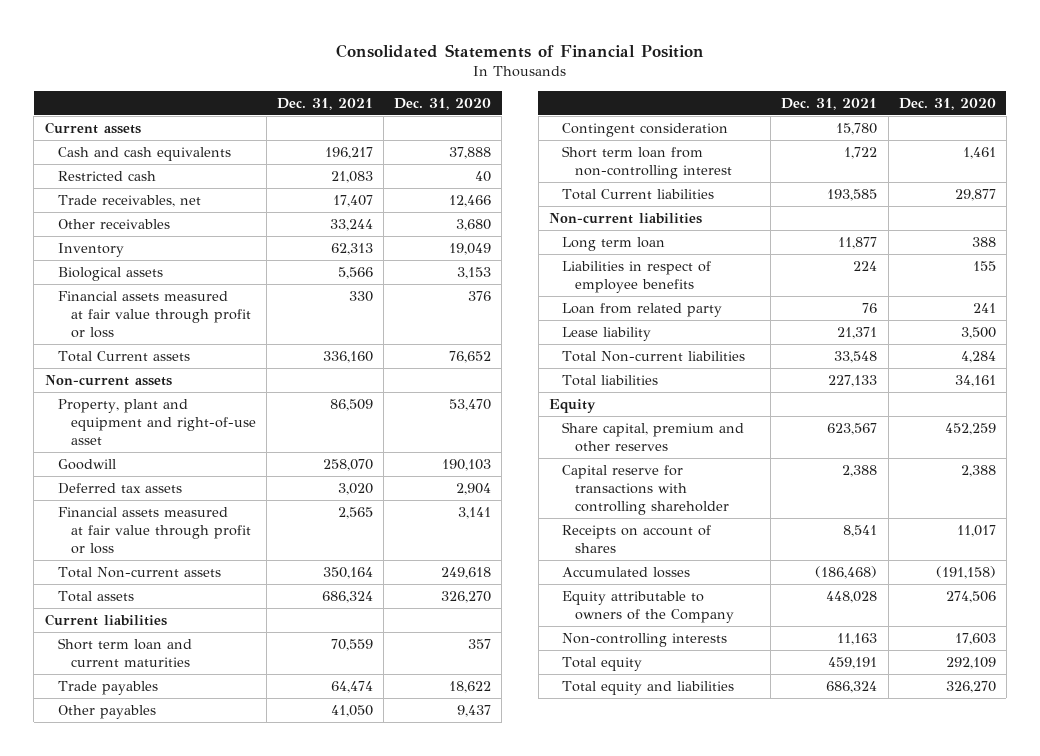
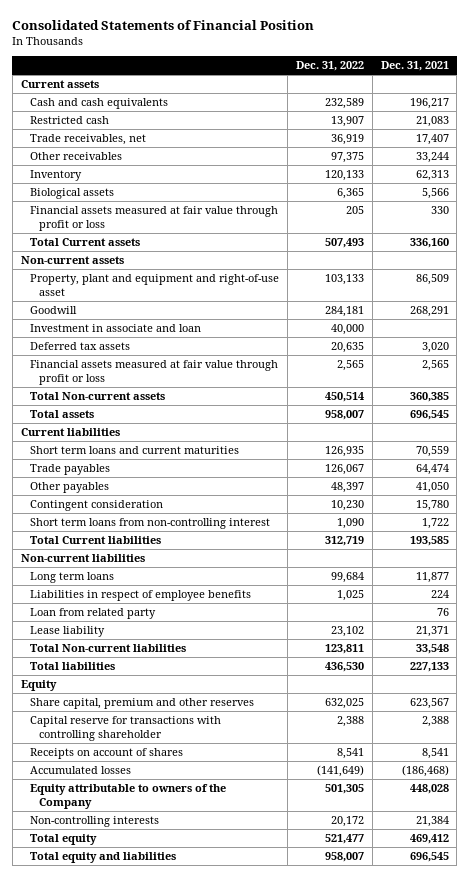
[394,97,492,110] Dec. 31, 2020 -> none
none -> [295,60,364,71] Dec. 31, 2022
[323,459,374,472] 258,070 -> [409,306,449,318] 268,291
none -> [29,324,201,333] Investment in associate and loan
[323,567,374,580] 350,164 -> [409,392,449,403] 360,385
[322,591,374,604] 686,324 -> [409,410,449,421] 696,545
[57,638,192,668] Short term loan and current maturities -> [29,446,239,455] Short term loans and current maturities
[562,146,733,180] Short term loan from non-controlling interest -> [29,518,270,530] Short term loans from non-controlling interest
[562,237,666,252] Long term loan -> [29,572,114,584] Long term loans
[837,633,878,646] 11,163 -> [415,816,449,828] 21,384
[828,657,878,670] 459,191 -> [409,834,449,845] 469,412
[826,681,878,694] 686,324 -> [409,852,449,863] 696,545

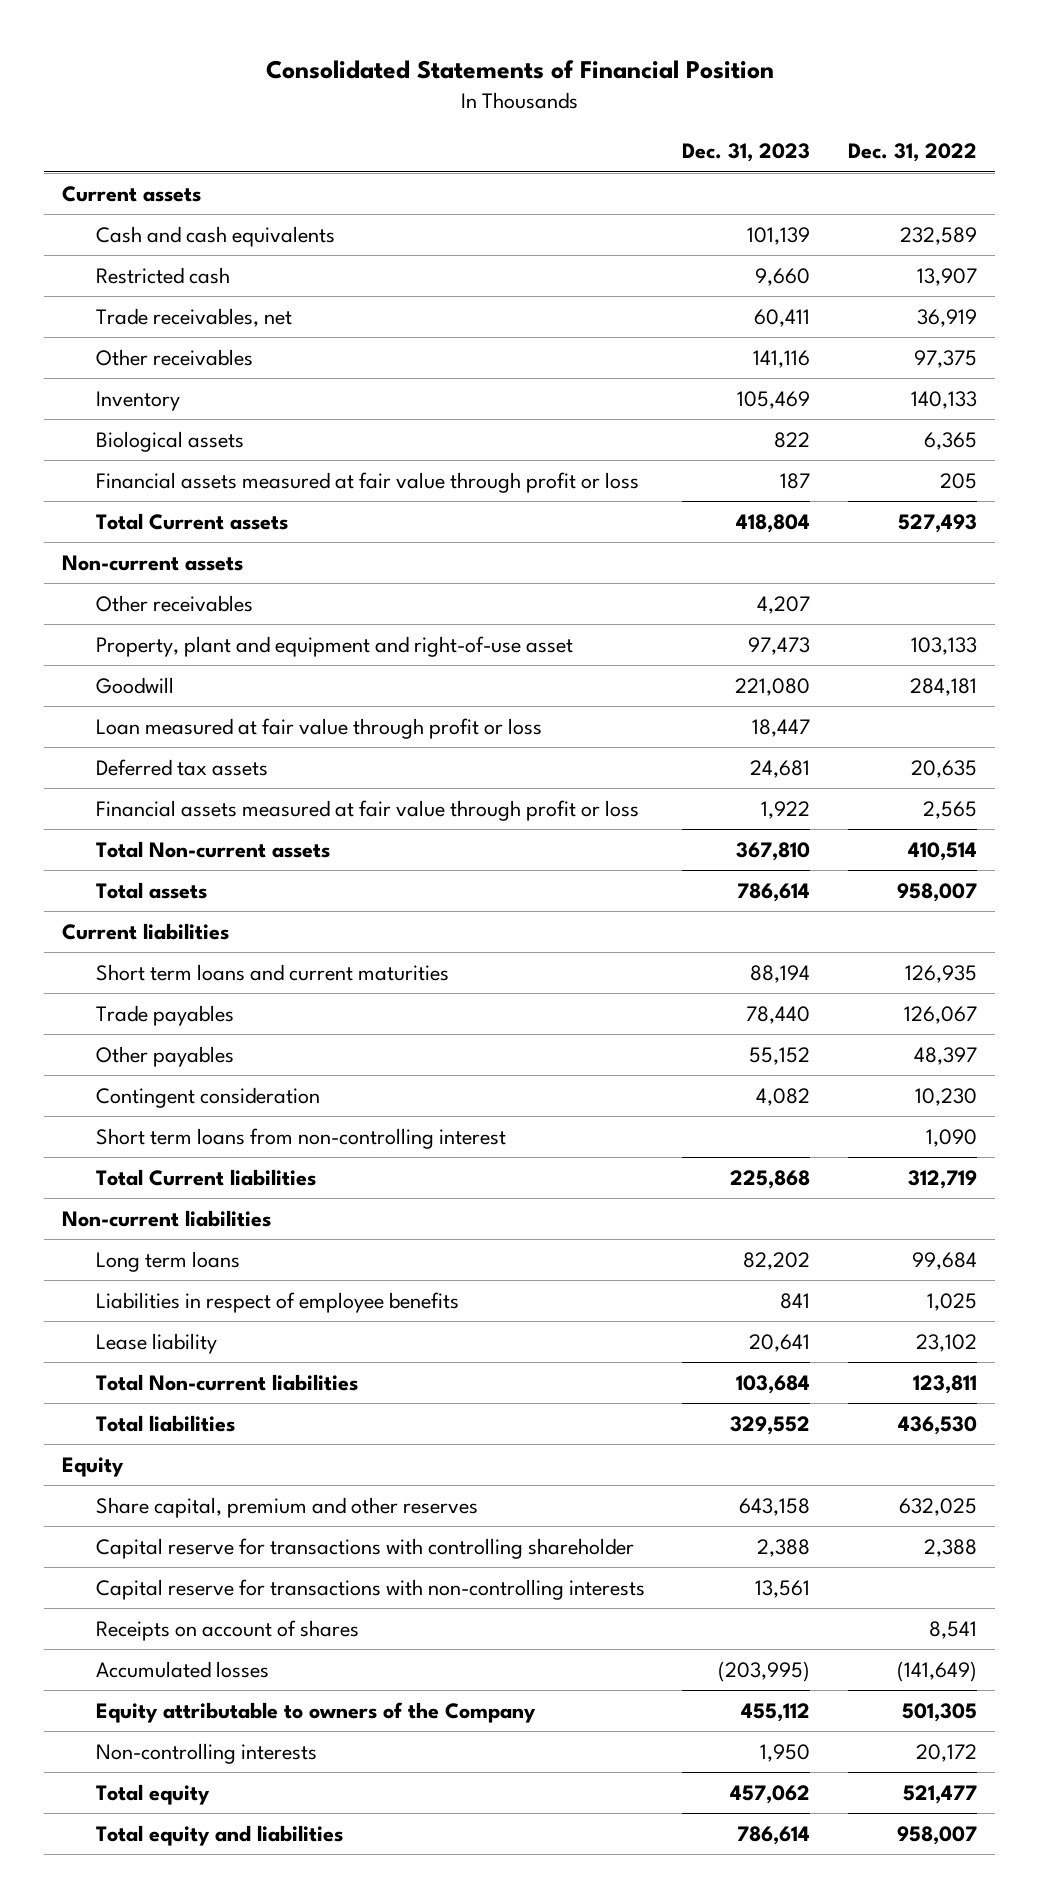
[380,60,449,71] Dec. 31, 2021 -> none
none -> [682,143,811,163] Dec. 31, 2023
[324,170,364,182] 120,133 -> [910,391,977,410] 140,133
[324,238,364,249] 507,493 -> [897,514,977,534] 527,493
none -> [96,595,254,613] Other receivables
[29,324,201,333] Investment in associate and loan -> none
none -> [96,718,543,740] Loan measured at fair value through profit or loss
[324,392,364,403] 450,514 -> [907,842,977,862] 410,514
[29,608,156,620] Loan from related party -> none
none -> [96,1579,646,1601] Capital reserve for transactions with non-controlling interests

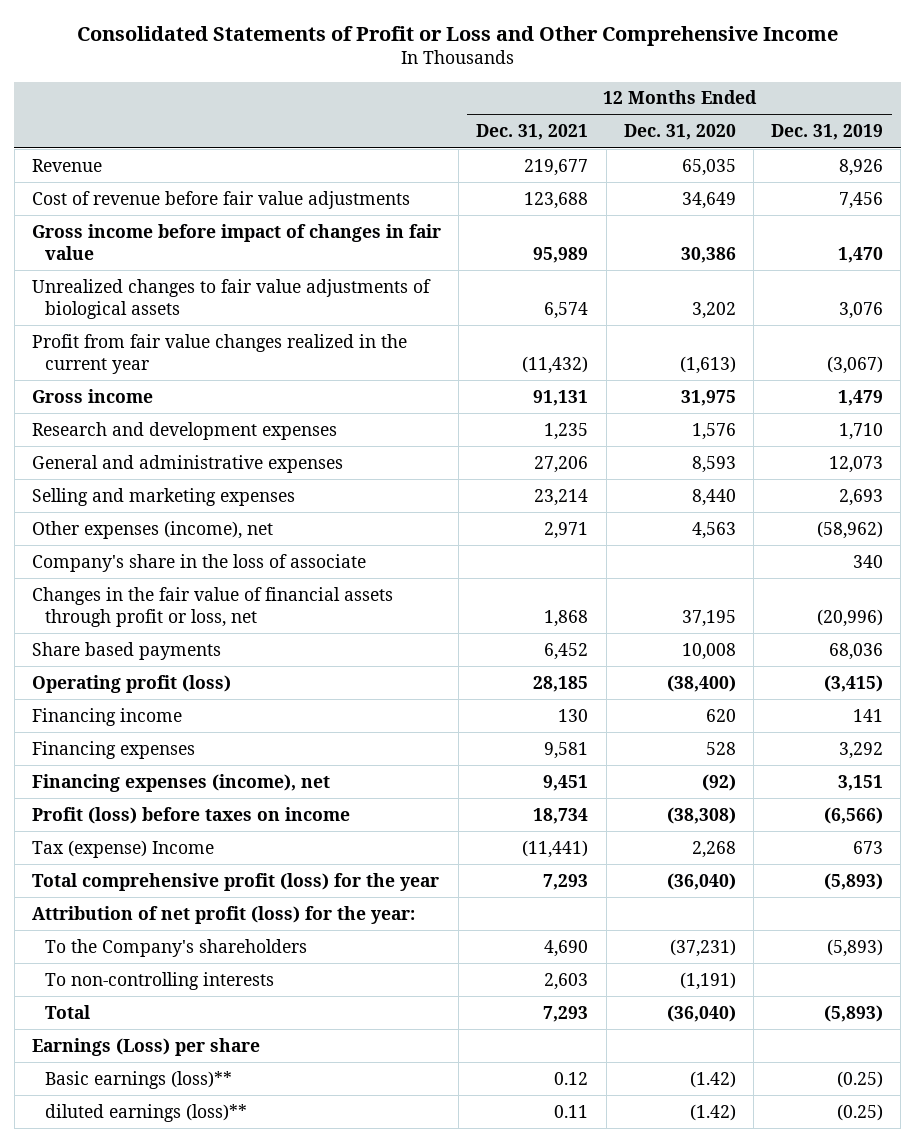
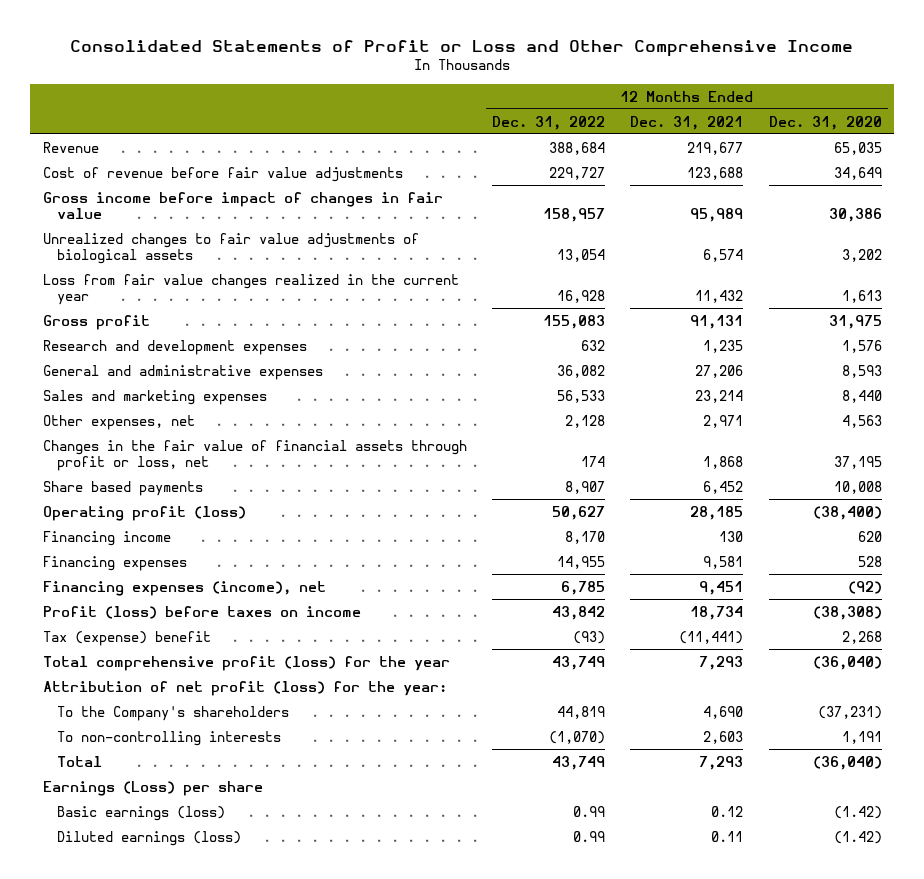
[771,124,884,141] Dec. 31, 2019 -> none
none -> [492,115,606,130] Dec. 31, 2022
[31,333,407,374] Profit from fair value changes realized in the current year -> [42,273,459,305] Loss from fair value changes realized in the current year
[522,355,589,374] (11,432) -> [695,289,744,303] 11,432
[679,355,736,374] (1,613) -> [841,289,882,303] 1,613
[31,388,153,403] Gross income -> [42,314,150,330] Gross profit
[31,553,366,572] Company's share in the loss of associate -> none
[31,487,295,506] Selling and marketing expenses -> [42,389,267,405] Sales and marketing expenses
[31,520,273,539] Other expenses (income), net -> [42,414,195,430] Other expenses, net
[31,839,214,858] Tax (expense) Income -> [42,630,211,646] Tax (expense) benefit
[679,971,736,990] (1,191) -> [841,730,882,744] 1,191
[45,1070,233,1089] Basic earnings (loss)** -> [57,805,226,821] Basic earnings (loss)
[45,1103,248,1122] diluted earnings (loss)** -> [57,830,242,846] Diluted earnings (loss)

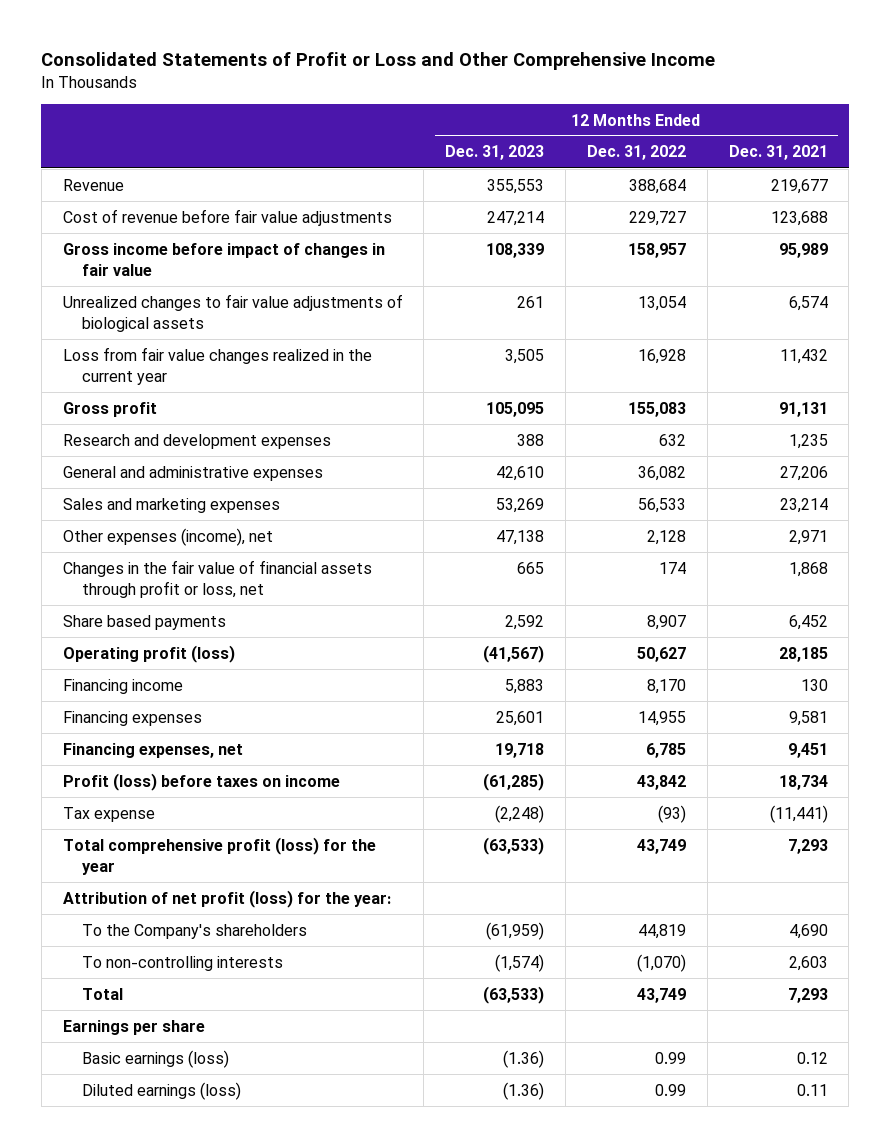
[768,115,882,130] Dec. 31, 2020 -> none
none -> [445,145,545,161] Dec. 31, 2023
[42,414,195,430] Other expenses, net -> [62,527,273,546] Other expenses (income), net
[42,580,326,596] Financing expenses (income), net -> [62,742,243,758] Financing expenses, net
[42,630,211,646] Tax (expense) benefit -> [62,806,155,822] Tax expense
[42,780,263,796] Earnings (Loss) per share -> [62,1019,205,1035] Earnings per share

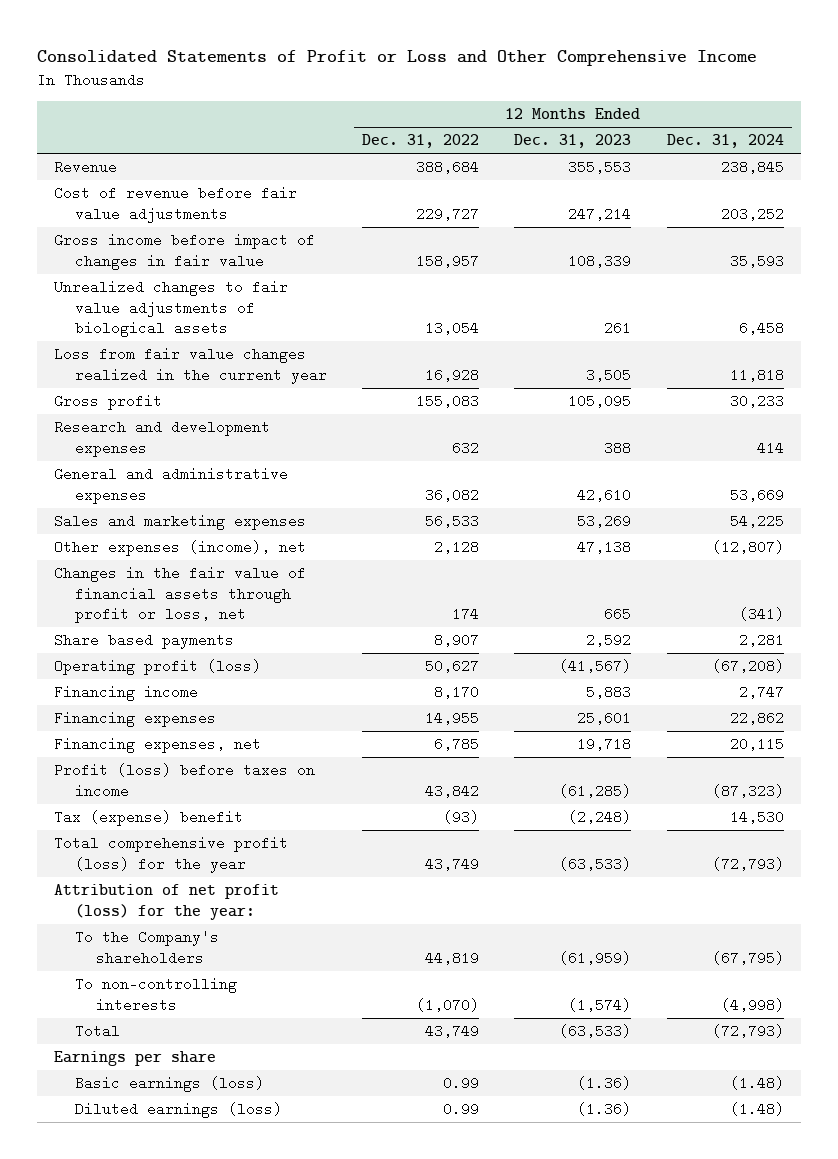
[728,145,828,161] Dec. 31, 2021 -> none
none -> [666,134,784,149] Dec. 31, 2024
[62,806,155,822] Tax expense -> [54,810,244,827] Tax (expense) benefit

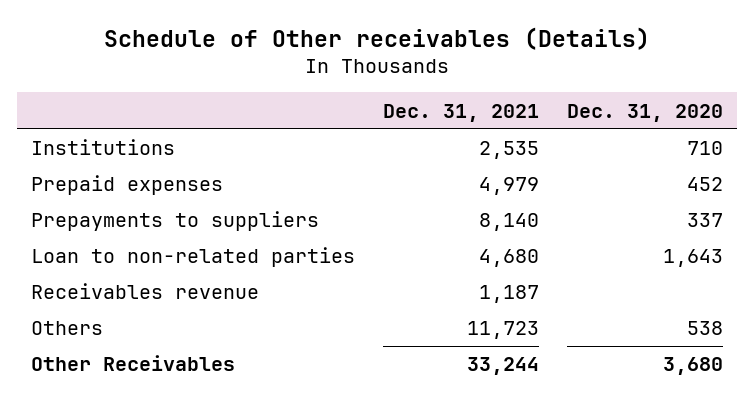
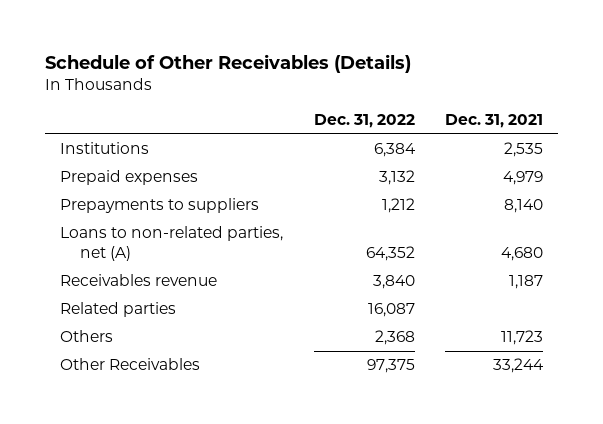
[103,26,650,50] Schedule of Other receivables (Details) -> [45,54,412,74] Schedule of Other Receivables (Details)
[567,103,724,122] Dec. 31, 2020 -> none
none -> [313,114,415,129] Dec. 31, 2022
[30,247,355,268] Loan to non-related parties -> [60,226,284,262] Loans to non-related parties, net (A)
none -> [60,302,177,318] Related parties

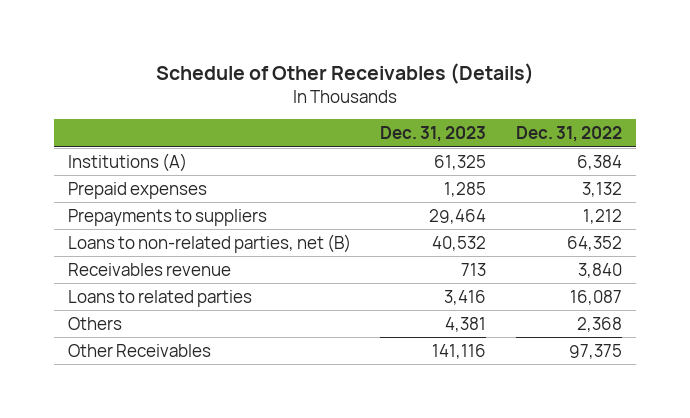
[444,114,543,129] Dec. 31, 2021 -> none
none -> [380,126,487,143] Dec. 31, 2023
[60,142,150,155] Institutions -> [68,152,188,172] Institutions (A)
[60,226,284,262] Loans to non-related parties, net (A) -> [68,233,352,253] Loans to non-related parties, net (B)
[60,302,177,318] Related parties -> [68,289,253,307] Loans to related parties

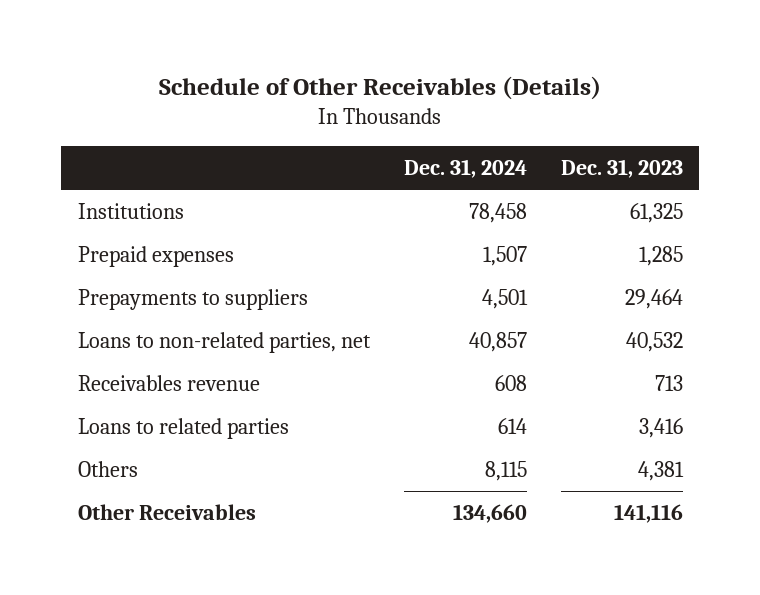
[515,126,622,143] Dec. 31, 2022 -> none
none -> [403,158,527,178] Dec. 31, 2024
[68,152,188,172] Institutions (A) -> [77,202,184,219] Institutions
[68,233,352,253] Loans to non-related parties, net (B) -> [77,331,371,353] Loans to non-related parties, net

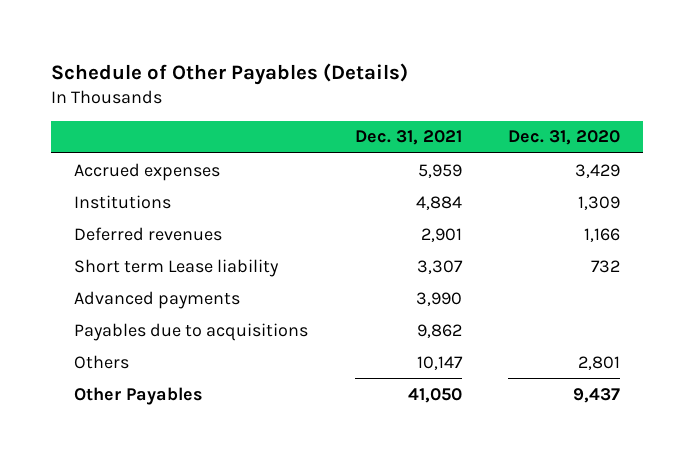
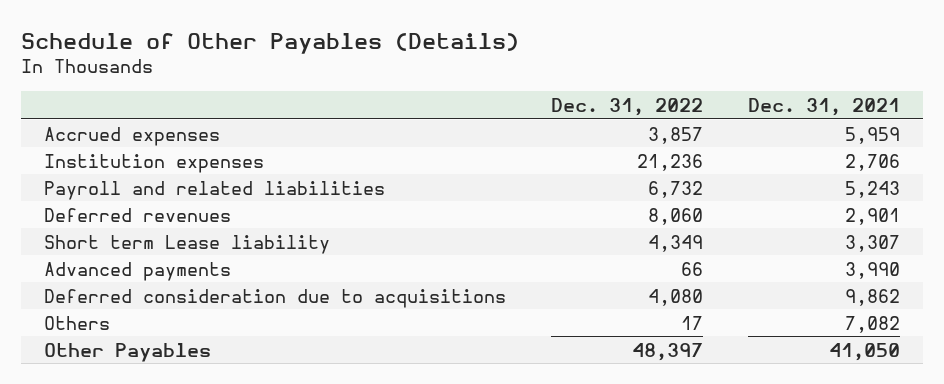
[508,130,621,146] Dec. 31, 2020 -> none
none -> [551,98,704,117] Dec. 31, 2022
[74,194,172,209] Institutions -> [43,153,264,173] Institution expenses
[415,195,462,210] 4,884 -> [845,153,901,171] 2,706
none -> [43,180,385,200] Payroll and related liabilities
[74,322,309,341] Payables due to acquisitions -> [43,288,506,308] Deferred consideration due to acquisitions
[416,355,463,370] 10,147 -> [845,315,901,333] 7,082

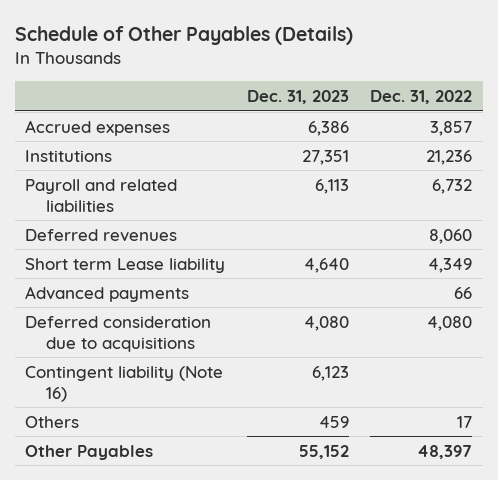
[748,98,901,117] Dec. 31, 2021 -> none
none -> [246,89,349,104] Dec. 31, 2023
[43,153,264,173] Institution expenses -> [25,149,113,162] Institutions
none -> [25,365,224,402] Contingent liability (Note 16)

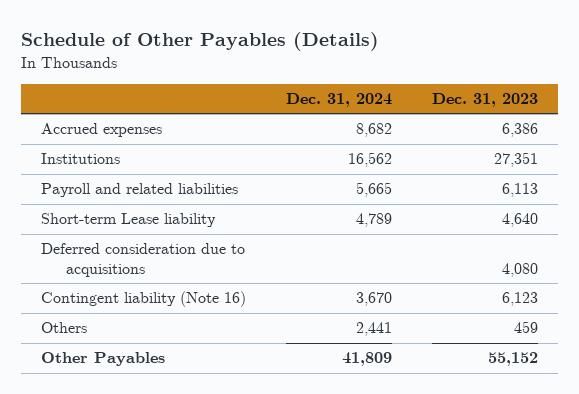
[370,89,473,104] Dec. 31, 2022 -> none
none -> [286,93,393,108] Dec. 31, 2024
[25,228,178,242] Deferred revenues -> none
[25,285,190,302] Advanced payments -> none
[25,257,226,273] Short term Lease liability -> [41,213,217,228] Short-term Lease liability

